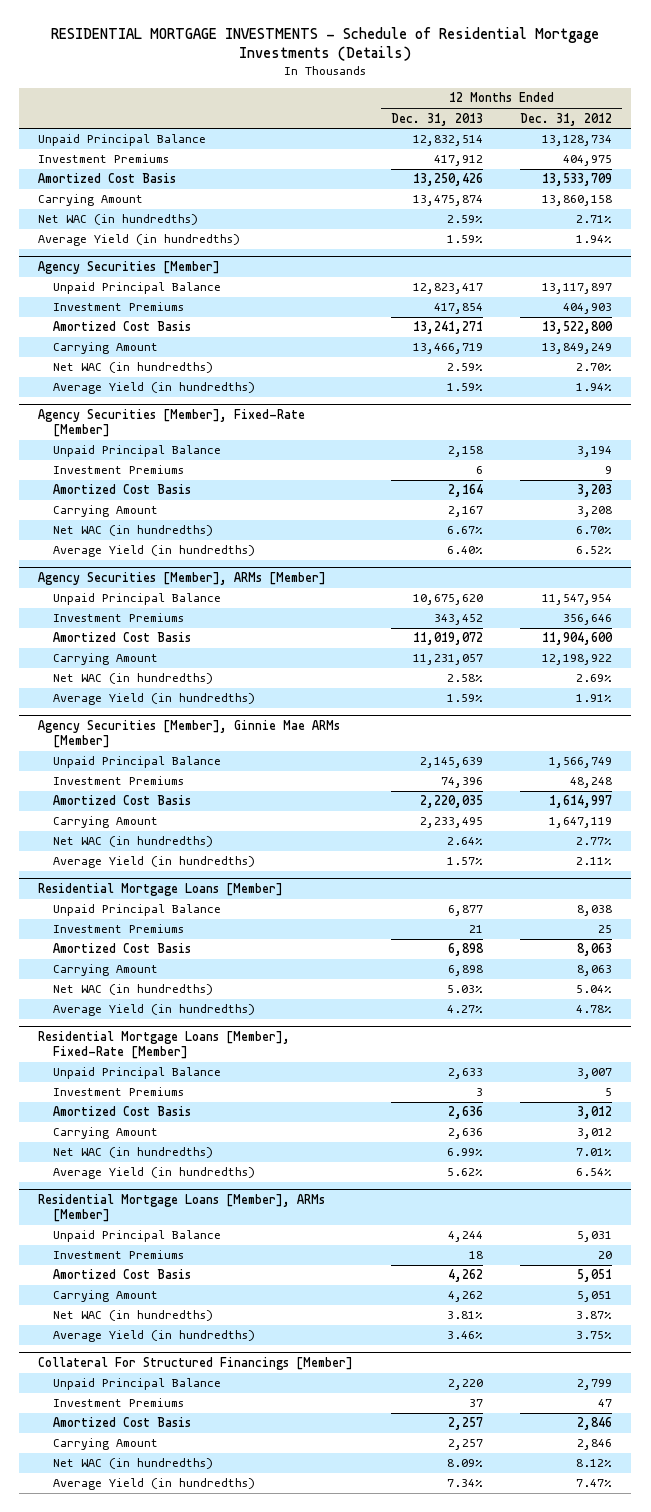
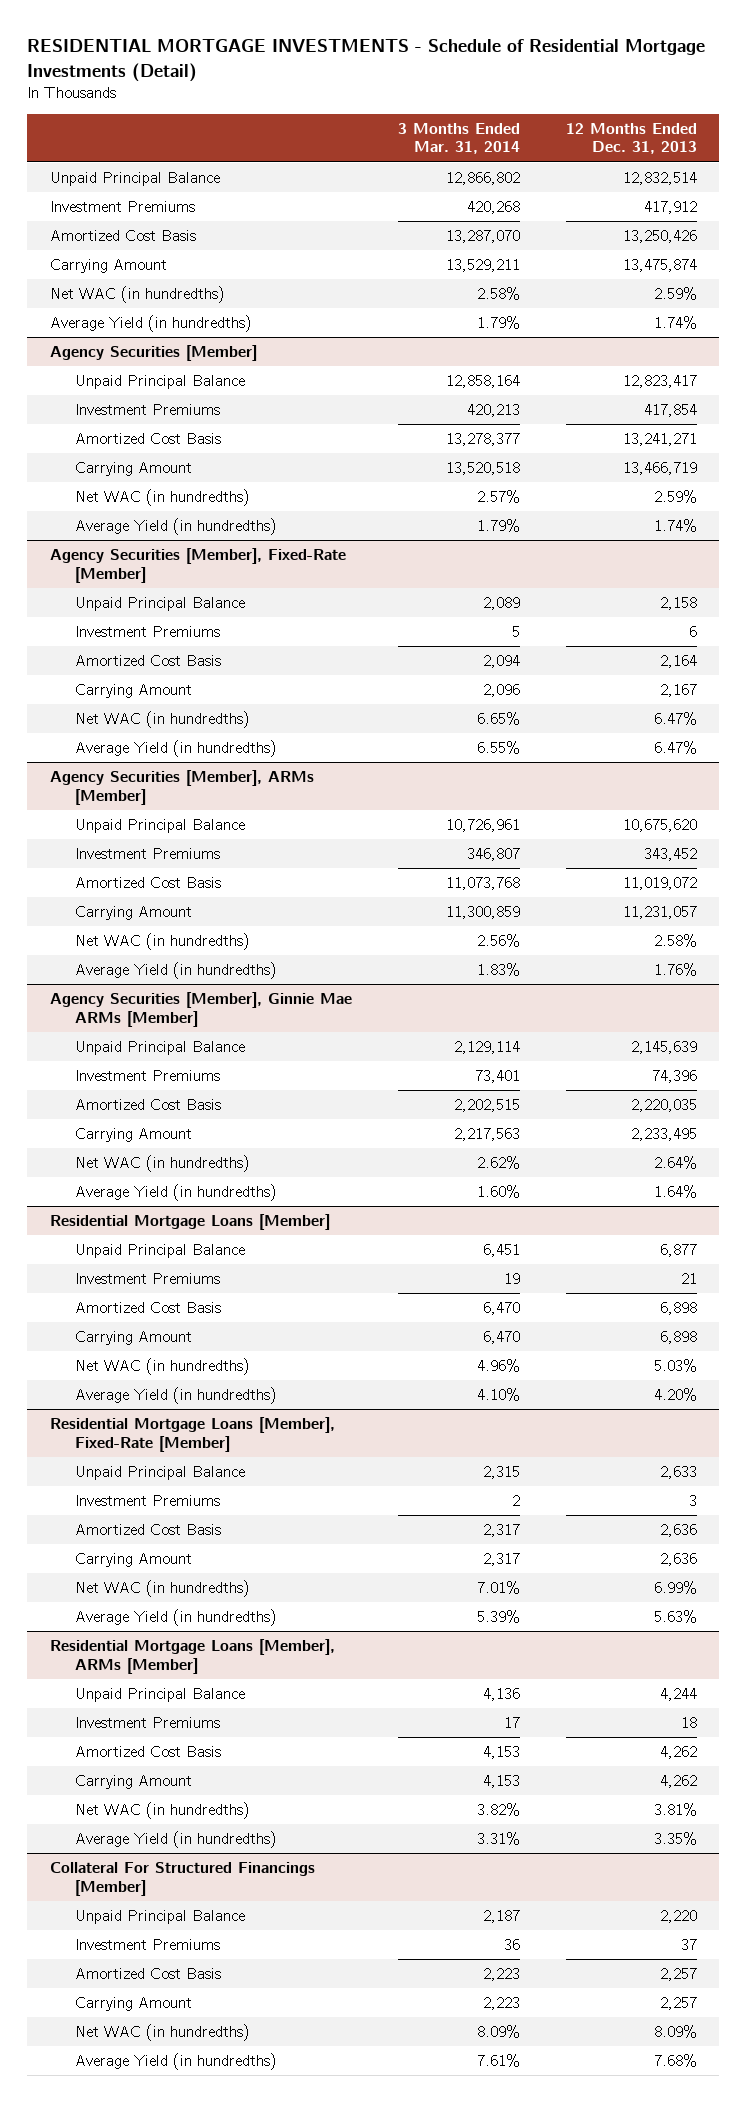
[51,26,600,62] RESIDENTIAL MORTGAGE INVESTMENTS - Schedule of Residential Mortgage Investments (Details) -> [27,39,706,82] RESIDENTIAL MORTGAGE INVESTMENTS - Schedule of Residential Mortgage Investments (Detail)
[520,112,613,126] Dec. 31, 2012 -> none
none -> [397,122,520,155] 3 Months Ended Mar. 31, 2014
[446,235,483,244] 1.59% -> [653,316,697,330] 1.74%
[446,383,483,392] 1.59% -> [653,519,697,533] 1.74%
[446,526,483,535] 6.67% -> [653,712,697,726] 6.47%
[446,546,483,555] 6.40% -> [653,741,697,755] 6.47%
[446,694,483,703] 1.59% -> [653,963,697,977] 1.76%
[446,857,483,866] 1.57% -> [653,1185,697,1199] 1.64%
[446,1005,483,1014] 4.27% -> [653,1388,697,1402] 4.20%
[446,1168,483,1177] 5.62% -> [653,1610,697,1624] 5.63%
[446,1331,483,1340] 3.46% -> [653,1832,697,1846] 3.35%
[446,1479,483,1488] 7.34% -> [653,2054,697,2068] 7.68%

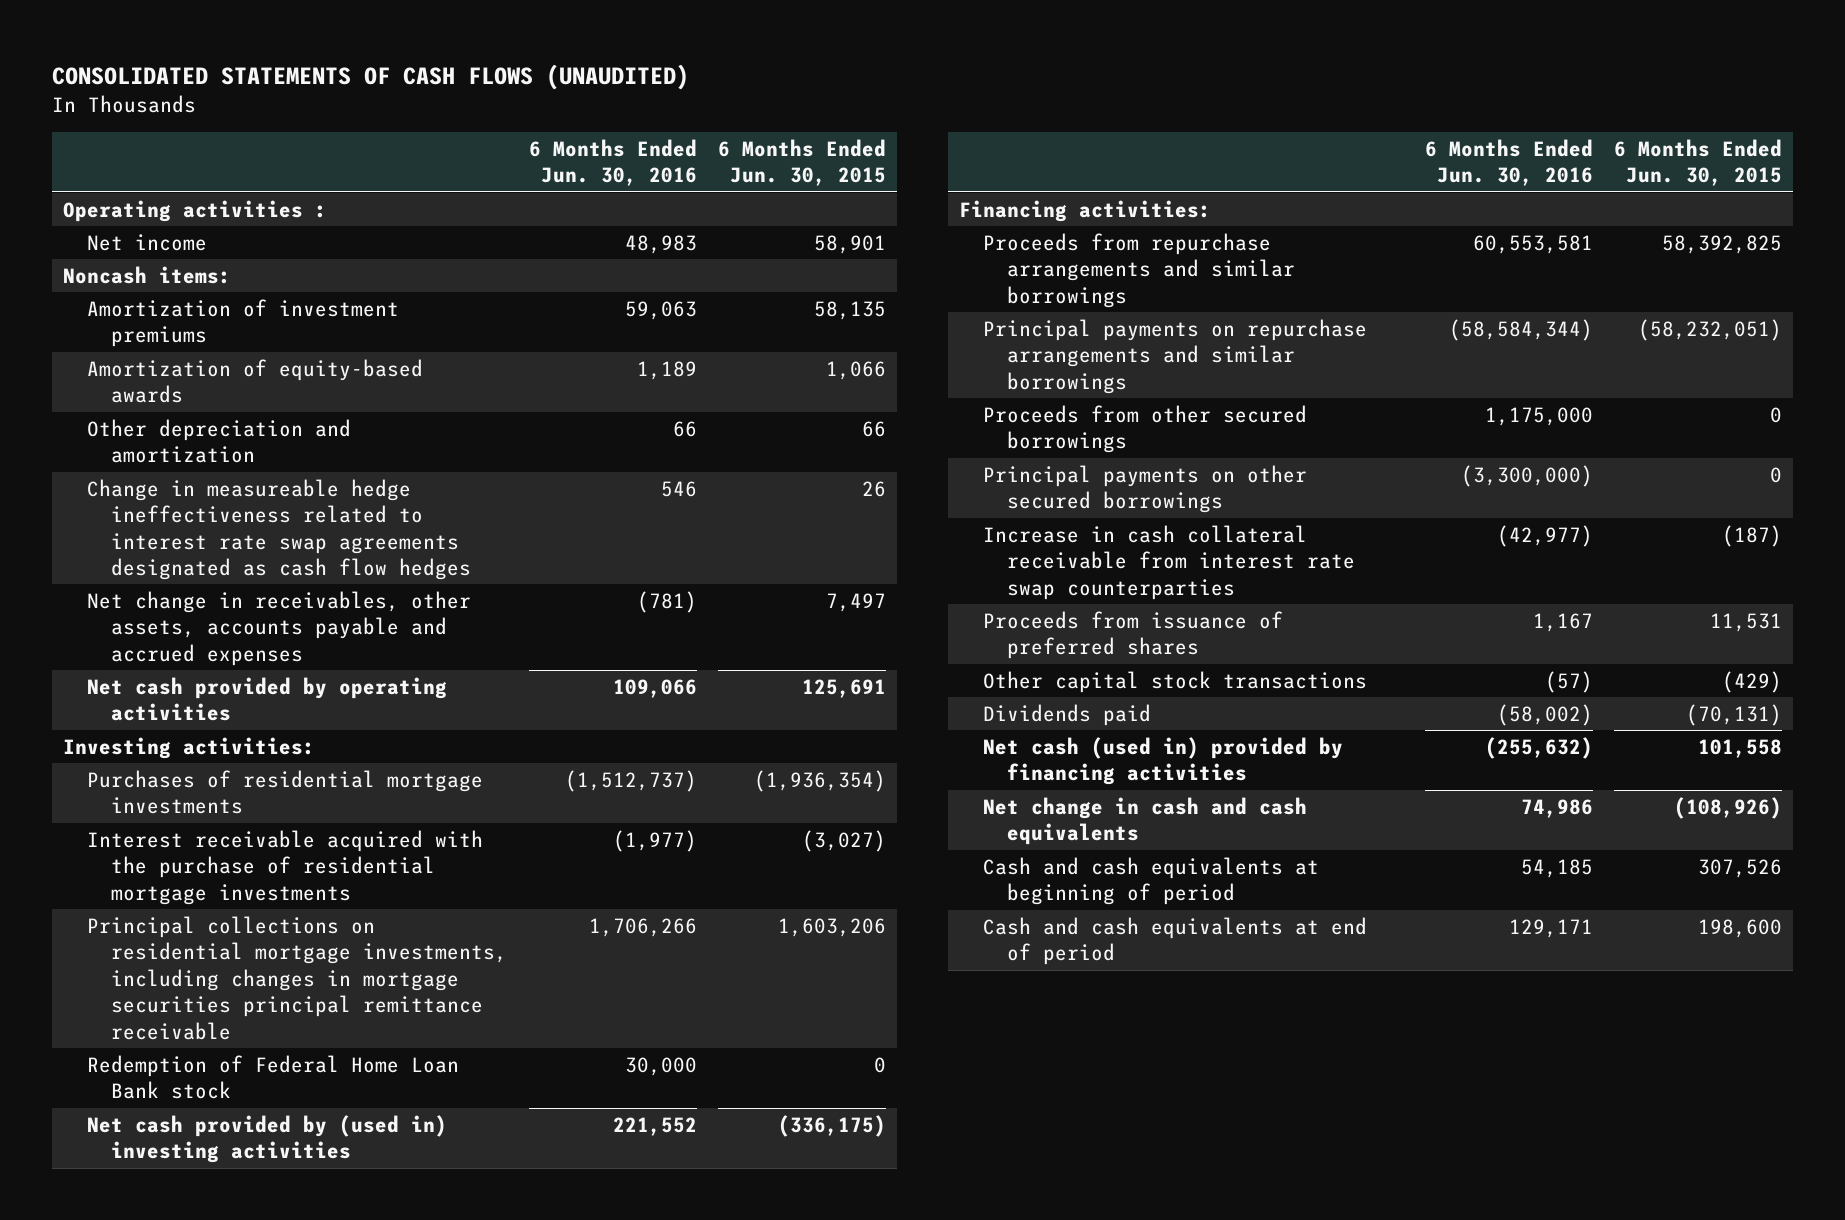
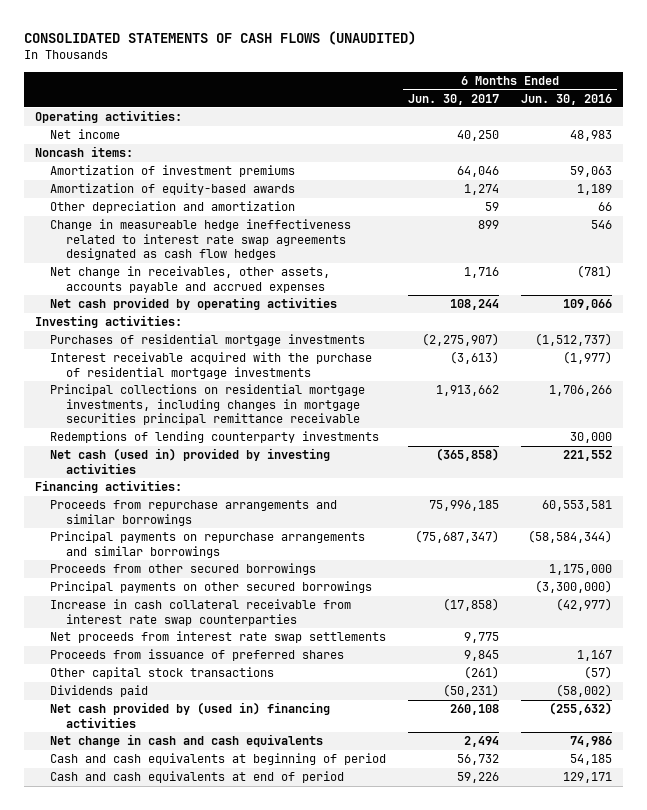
[718,138,887,187] 6 Months Ended Jun. 30, 2015 -> none
none -> [408,93,500,105] Jun. 30, 2017
[62,199,327,222] Operating activities : -> [34,110,182,124] Operating activities:
[87,1054,460,1100] Redemption of Federal Home Loan Bank stock -> none
none -> [50,431,380,444] Redemptions of lending counterparty investments
[87,1114,448,1164] Net cash provided by (used in) investing activities -> [50,448,331,474] Net cash (used in) provided by investing activities
none -> [50,631,387,644] Net proceeds from interest rate swap settlements
[983,736,1344,786] Net cash (used in) provided by financing activities -> [50,702,331,728] Net cash provided by (used in) financing activities

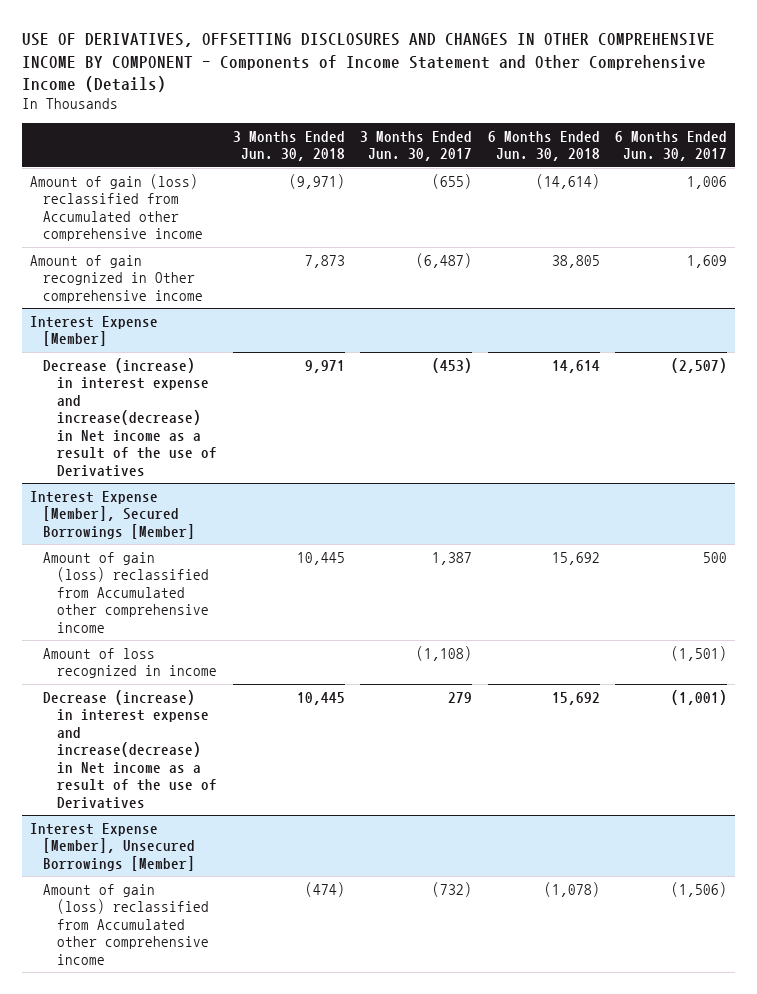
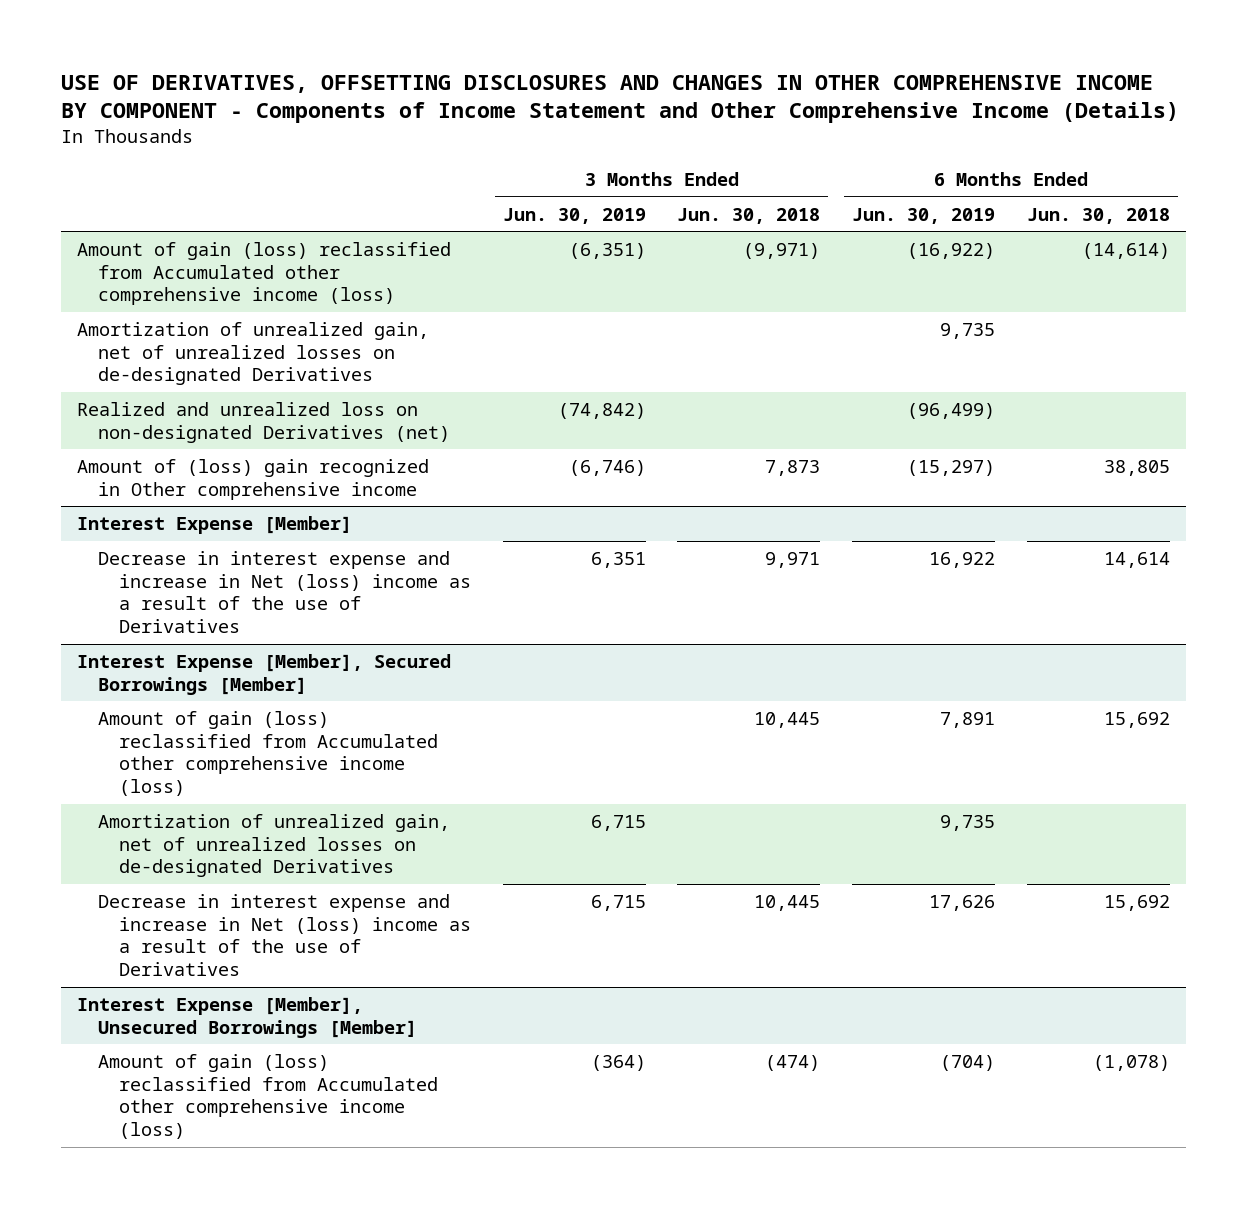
[360,130,473,162] 3 Months Ended Jun. 30, 2017 -> none
[615,130,728,162] 6 Months Ended Jun. 30, 2017 -> none
none -> [502,207,646,224] Jun. 30, 2019
none -> [852,207,996,224] Jun. 30, 2019
[29,173,204,242] Amount of gain (loss) reclassified from Accumulated other comprehensive income -> [76,242,451,306] Amount of gain (loss) reclassified from Accumulated other comprehensive income (loss)
none -> [76,322,429,386] Amortization of unrealized gain, net of unrealized losses on de-designated Derivatives
none -> [76,402,450,443] Realized and unrealized loss on non-designated Derivatives (net)
[29,254,204,303] Amount of gain recognized in Other comprehensive income -> [76,459,429,500] Amount of (loss) gain recognized in Other comprehensive income
[43,357,218,477] Decrease (increase) in interest expense and increase(decrease) in Net income as a result of the use of Derivatives -> [97,551,471,633] Decrease in interest expense and increase in Net (loss) income as a result of the use of Derivatives
[43,647,218,679] Amount of loss recognized in income -> none
[43,551,210,633] Amount of gain (loss) reclassified from Accumulated other comprehensive income -> [97,711,438,796] Amount of gain (loss) reclassified from Accumulated other comprehensive income (loss)
none -> [97,814,450,878] Amortization of unrealized gain, net of unrealized losses on de-designated Derivatives
[43,689,218,809] Decrease (increase) in interest expense and increase(decrease) in Net income as a result of the use of Derivatives -> [97,894,471,976] Decrease in interest expense and increase in Net (loss) income as a result of the use of Derivatives
[43,883,210,965] Amount of gain (loss) reclassified from Accumulated other comprehensive income -> [97,1054,438,1139] Amount of gain (loss) reclassified from Accumulated other comprehensive income (loss)

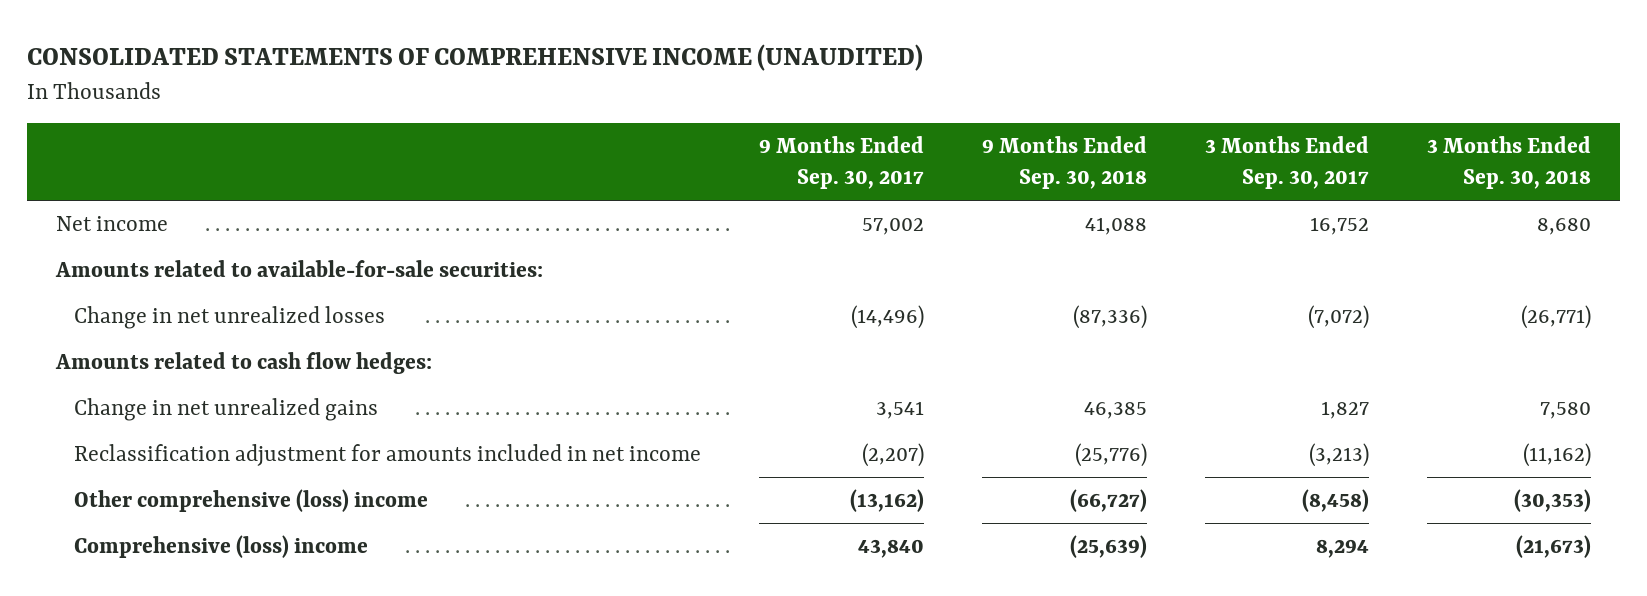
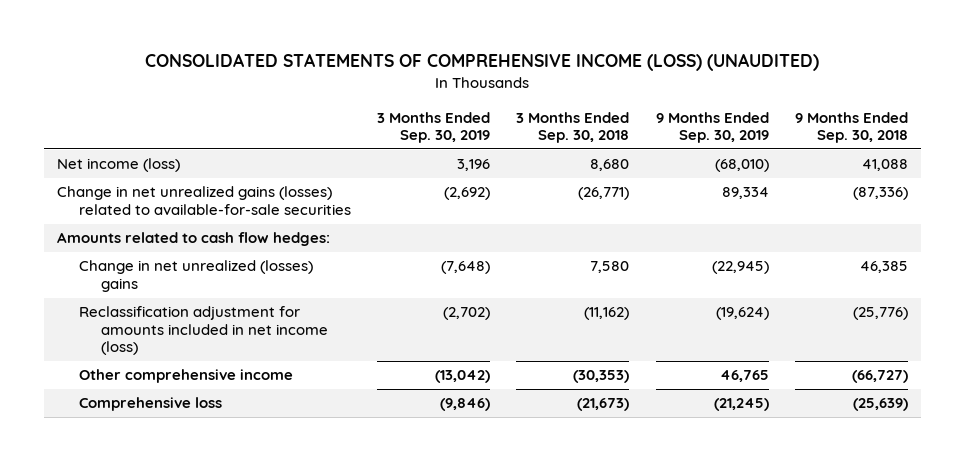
[26,44,923,72] CONSOLIDATED STATEMENTS OF COMPREHENSIVE INCOME (UNAUDITED) -> [145,53,820,72] CONSOLIDATED STATEMENTS OF COMPREHENSIVE INCOME (LOSS) (UNAUDITED)
[759,136,925,190] 9 Months Ended Sep. 30, 2017 -> none
[1205,136,1370,190] 3 Months Ended Sep. 30, 2017 -> none
none -> [377,111,491,144] 3 Months Ended Sep. 30, 2019
none -> [655,111,769,144] 9 Months Ended Sep. 30, 2019
[54,260,543,278] Amounts related to available-for-sale securities: -> none
[55,216,168,232] Net income -> [56,158,180,173] Net income (loss)
[74,306,386,330] Change in net unrealized losses -> [56,186,352,215] Change in net unrealized gains (losses) related to available-for-sale securities
[74,398,379,422] Change in net unrealized gains -> [79,260,314,292] Change in net unrealized (losses) gains
[74,444,702,467] Reclassification adjustment for amounts included in net income -> [79,306,329,356] Reclassification adjustment for amounts included in net income (loss)
[74,489,429,513] Other comprehensive (loss) income -> [79,369,294,384] Other comprehensive income
[74,535,369,559] Comprehensive (loss) income -> [79,397,223,412] Comprehensive loss

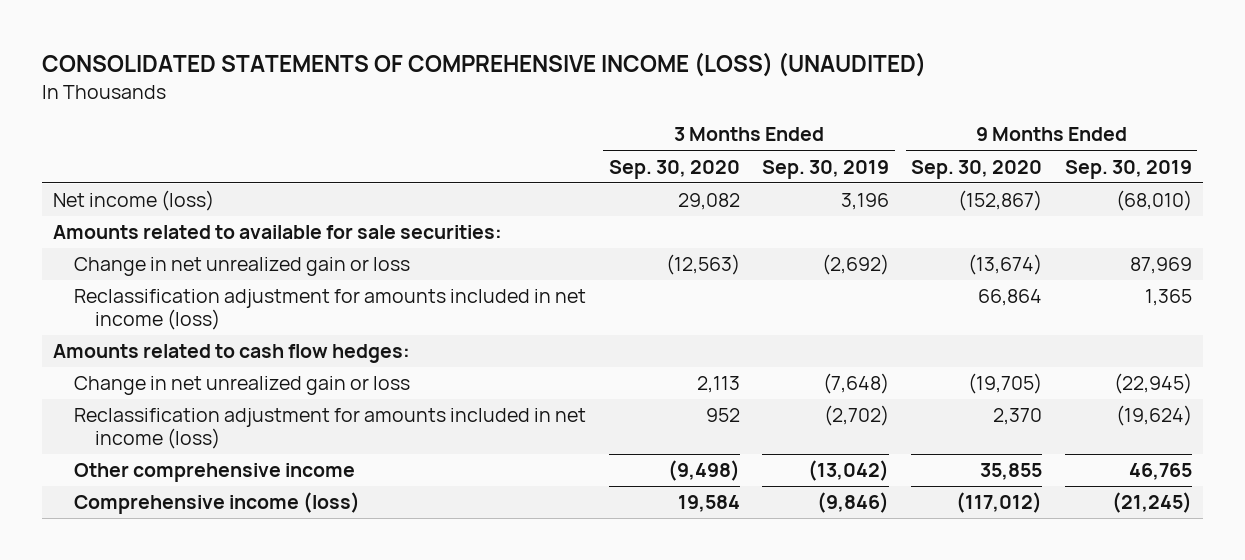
[516,111,630,144] 3 Months Ended Sep. 30, 2018 -> none
[794,111,908,144] 9 Months Ended Sep. 30, 2018 -> none
none -> [608,159,740,179] Sep. 30, 2020
none -> [911,159,1043,179] Sep. 30, 2020
none -> [53,225,503,240] Amounts related to available for sale securities:
[56,186,352,215] Change in net unrealized gains (losses) related to available-for-sale securities -> [74,257,411,277] Change in net unrealized gain or loss
[721,187,769,200] 89,334 -> [1129,257,1192,275] 87,969
none -> [74,289,587,330] Reclassification adjustment for amounts included in net income (loss)
[79,260,314,292] Change in net unrealized (losses) gains -> [74,376,411,396] Change in net unrealized gain or loss
[79,397,223,412] Comprehensive loss -> [74,492,361,515] Comprehensive income (loss)

